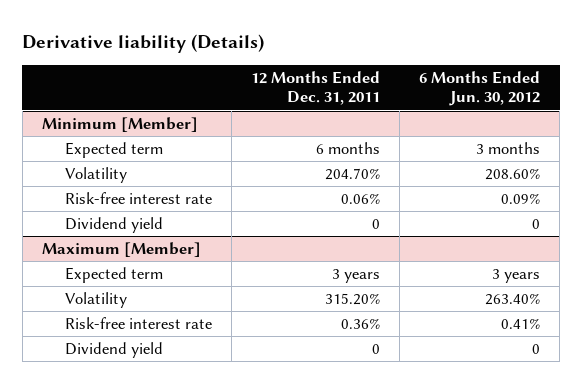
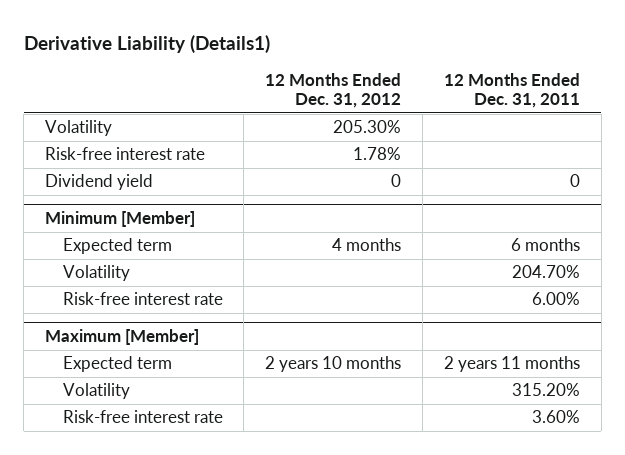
[22,34,265,54] Derivative liability (Details) -> [23,34,270,53] Derivative Liability (Details1)
[418,70,540,107] 6 Months Ended Jun. 30, 2012 -> none
none -> [265,72,402,109] 12 Months Ended Dec. 31, 2012
none -> [45,120,113,137] Volatility
none -> [45,147,206,161] Risk-free interest rate
none -> [45,174,154,191] Dividend yield
[64,217,163,234] Dividend yield -> none
[340,193,380,205] 0.06% -> [531,292,580,306] 6.00%
[331,269,380,284] 3 years -> [443,356,580,373] 2 years 11 months
[64,342,163,359] Dividend yield -> none
[340,318,380,330] 0.36% -> [531,410,580,424] 3.60%

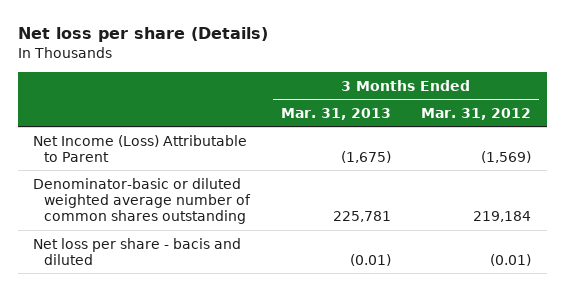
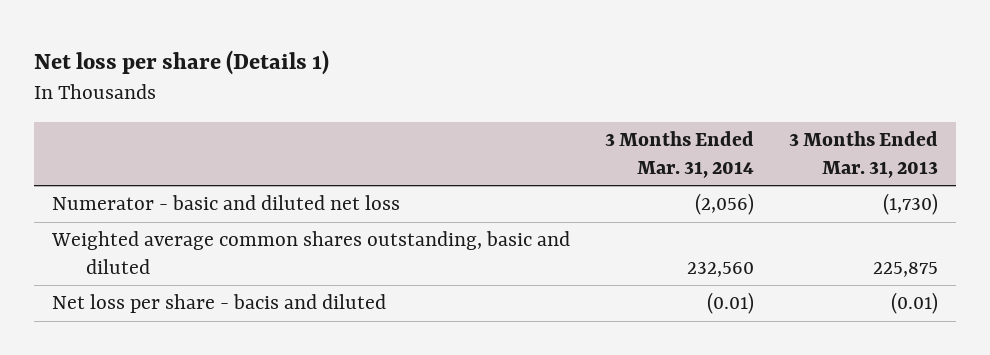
[17,27,268,43] Net loss per share (Details) -> [34,50,330,76] Net loss per share (Details 1)
[421,107,532,120] Mar. 31, 2012 -> none
none -> [604,131,754,178] 3 Months Ended Mar. 31, 2014
[32,134,247,162] Net Income (Loss) Attributable to Parent -> [51,195,400,211] Numerator - basic and diluted net loss
[340,150,391,163] (1,675) -> [883,193,939,216] (1,730)
[32,177,252,225] Denominator-basic or diluted weighted average number of common shares outstanding -> [50,231,570,274] Weighted average common shares outstanding, basic and diluted
[332,211,391,223] 225,781 -> [873,261,939,277] 225,875

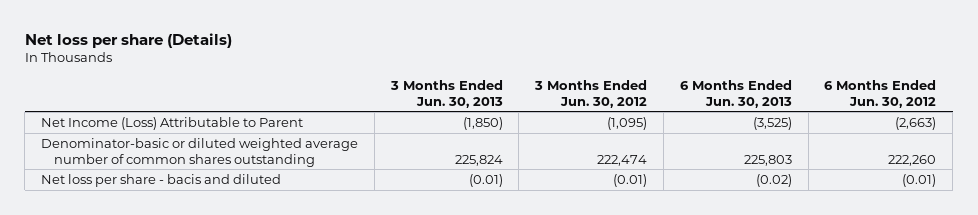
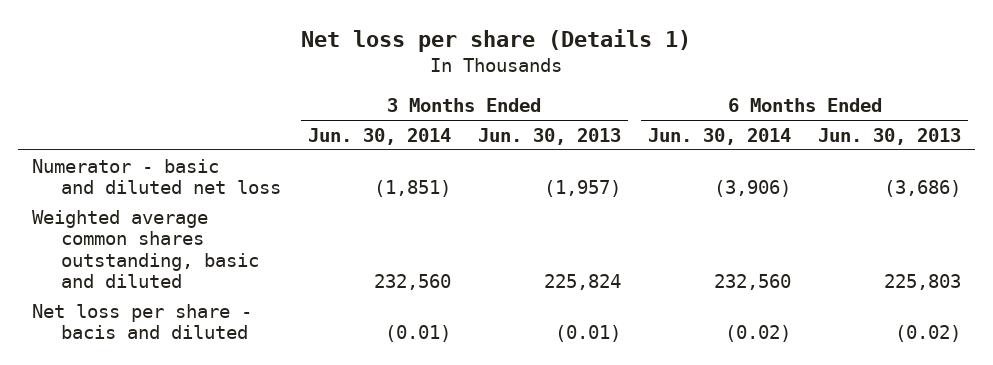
[24,32,232,48] Net loss per share (Details) -> [301,28,692,52] Net loss per share (Details 1)
[534,79,648,108] 3 Months Ended Jun. 30, 2012 -> none
[824,79,937,108] 6 Months Ended Jun. 30, 2012 -> none
none -> [307,127,451,145] Jun. 30, 2014
none -> [648,127,792,145] Jun. 30, 2014
[41,116,304,130] Net Income (Loss) Attributable to Parent -> [31,158,281,195] Numerator - basic and diluted net loss
[462,116,503,130] (1,850) -> [543,180,621,198] (1,957)
[752,116,792,130] (3,525) -> [884,180,962,198] (3,686)
[41,137,359,167] Denominator-basic or diluted weighted average number of common shares outstanding -> [31,209,259,289] Weighted average common shares outstanding, basic and diluted

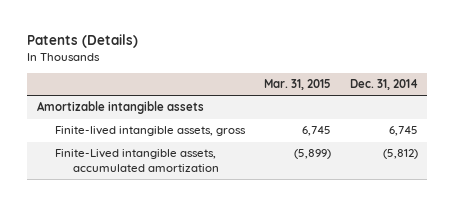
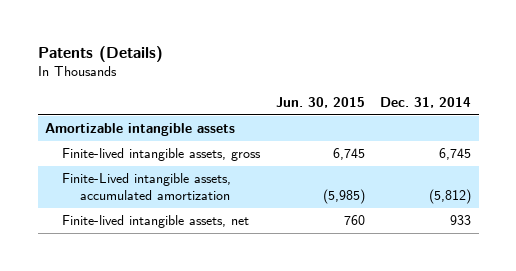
[263,79,331,91] Mar. 31, 2015 -> none
none -> [275,96,365,108] Jun. 30, 2015
none -> [62,215,250,229] Finite-lived intangible assets, net

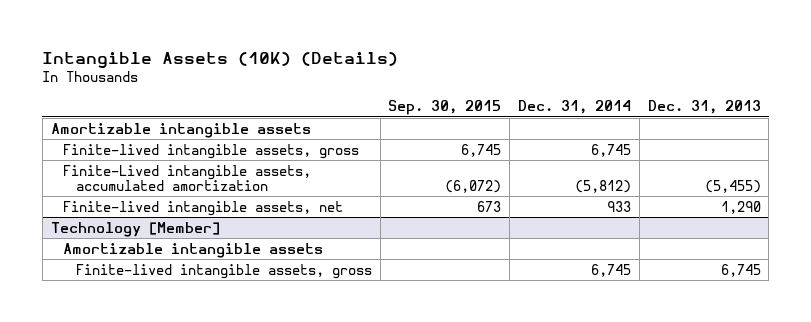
[37,46,163,63] Patents (Details) -> [42,51,399,68] Intangible Assets (10K) (Details)
[275,96,365,108] Jun. 30, 2015 -> none
none -> [388,100,502,116] Sep. 30, 2015
none -> [647,100,761,115] Dec. 31, 2013
none -> [50,221,220,237] Technology [Member]
none -> [63,242,324,258] Amortizable intangible assets
none -> [75,263,372,279] Finite-lived intangible assets, gross

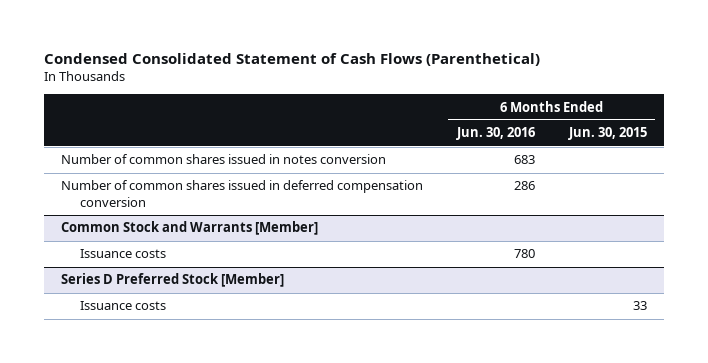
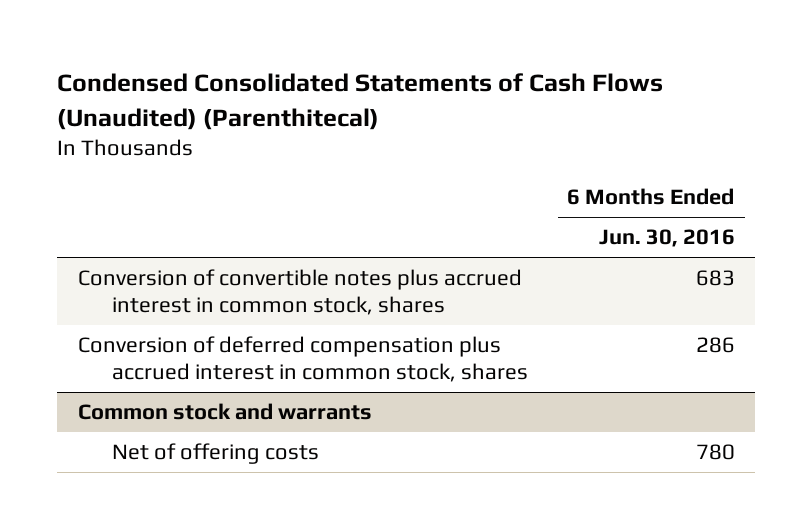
[43,52,540,66] Condensed Consolidated Statement of Cash Flows (Parenthetical) -> [57,73,664,130] Condensed Consolidated Statements of Cash Flows (Unaudited) (Parenthitecal)
[567,127,647,141] Jun. 30, 2015 -> none
[60,273,284,288] Series D Preferred Stock [Member] -> none
[79,301,166,311] Issuance costs -> none
[60,154,386,165] Number of common shares issued in notes conversion -> [77,269,522,316] Conversion of convertible notes plus accrued interest in common stock, shares
[60,180,423,208] Number of common shares issued in deferred compensation conversion -> [77,336,528,383] Conversion of deferred compensation plus accrued interest in common stock, shares
[60,221,318,236] Common Stock and Warrants [Member] -> [77,403,372,421] Common stock and warrants
[79,249,166,259] Issuance costs -> [111,443,319,465] Net of offering costs

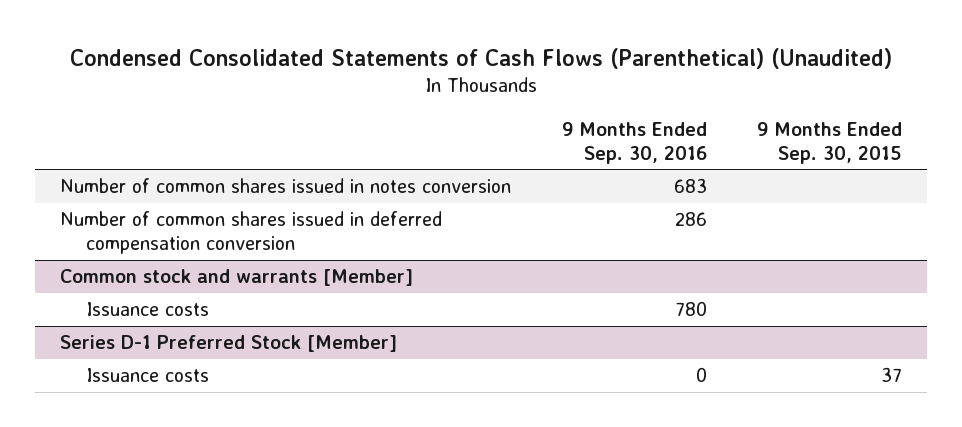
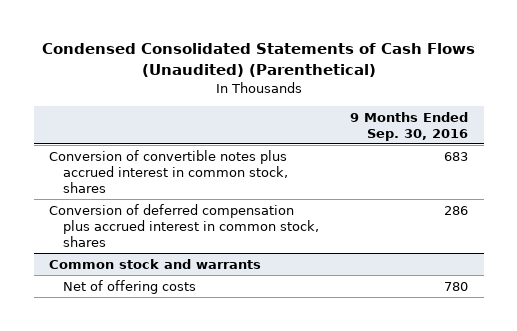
[70,47,893,69] Condensed Consolidated Statements of Cash Flows (Parenthetical) (Unaudited) -> [41,43,475,77] Condensed Consolidated Statements of Cash Flows (Unaudited) (Parenthetical)
[756,121,902,164] 9 Months Ended Sep. 30, 2015 -> none
[60,335,398,353] Series D-1 Preferred Stock [Member] -> none
[85,368,209,383] Issuance costs -> none
[60,178,512,194] Number of common shares issued in notes conversion -> [49,149,288,193] Conversion of convertible notes plus accrued interest in common stock, shares
[60,211,443,255] Number of common shares issued in deferred compensation conversion -> [49,203,319,247] Conversion of deferred compensation plus accrued interest in common stock, shares
[60,269,414,287] Common stock and warrants [Member] -> [49,258,262,269] Common stock and warrants
[85,302,209,317] Issuance costs -> [62,279,196,294] Net of offering costs

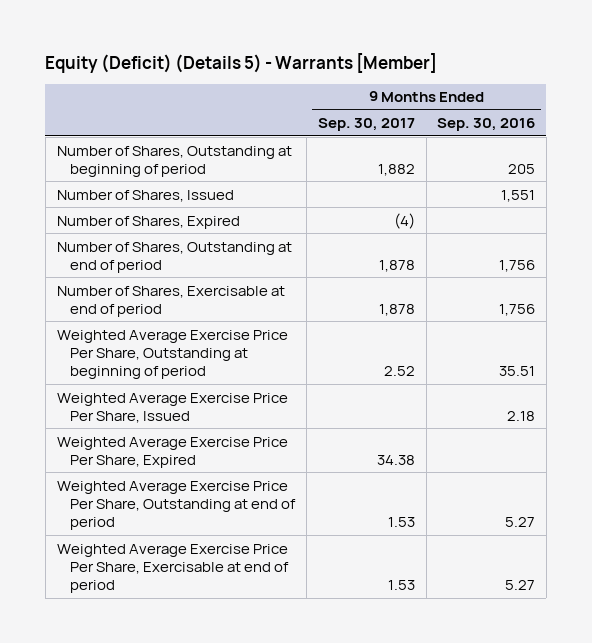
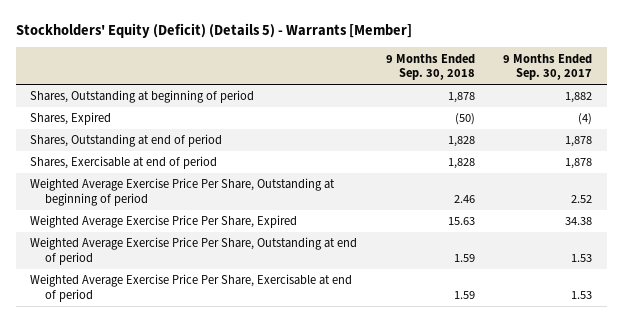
[45,52,438,73] Equity (Deficit) (Details 5) - Warrants [Member] -> [15,22,412,38] Stockholders' Equity (Deficit) (Details 5) - Warrants [Member]
[437,118,536,132] Sep. 30, 2016 -> none
none -> [385,53,475,81] 9 Months Ended Sep. 30, 2018
[56,189,234,202] Number of Shares, Issued -> none
[56,145,292,177] Number of Shares, Outstanding at beginning of period -> [29,90,254,104] Shares, Outstanding at beginning of period
[56,215,240,229] Number of Shares, Expired -> [29,112,111,126] Shares, Expired
[56,241,292,273] Number of Shares, Outstanding at end of period -> [29,134,222,148] Shares, Outstanding at end of period
[56,285,285,317] Number of Shares, Exercisable at end of period -> [29,156,217,170] Shares, Exercisable at end of period
[56,392,288,423] Weighted Average Exercise Price Per Share, Issued -> none

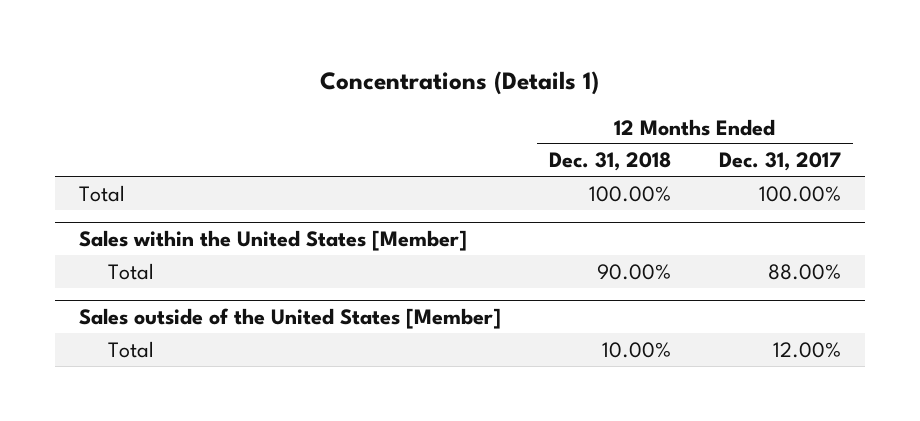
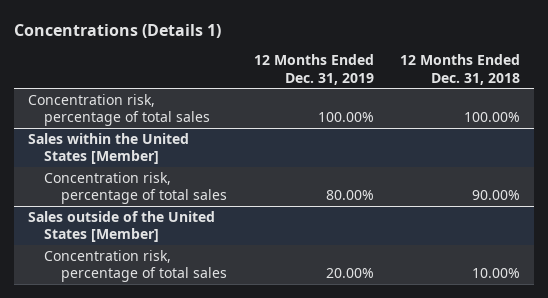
[718,152,841,172] Dec. 31, 2017 -> none
none -> [253,54,374,85] 12 Months Ended Dec. 31, 2019
[79,184,126,202] Total -> [27,93,211,127] Concentration risk, percentage of total sales
[108,262,155,280] Total -> [44,171,227,205] Concentration risk, percentage of total sales
[108,340,155,358] Total -> [44,249,227,283] Concentration risk, percentage of total sales

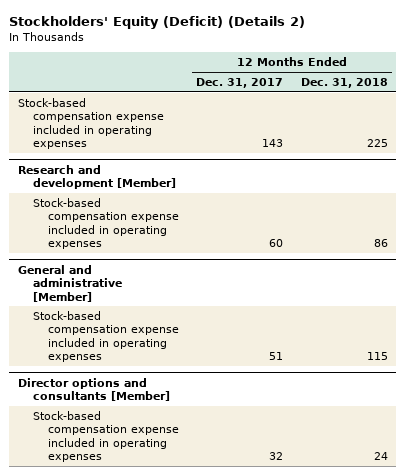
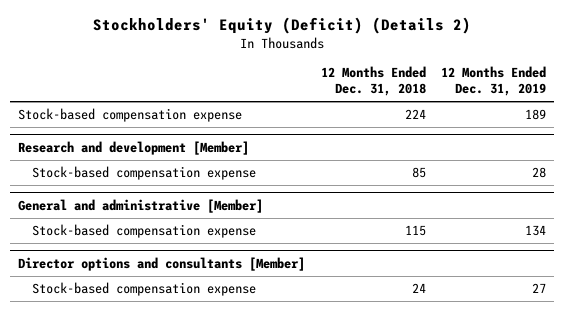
[196,78,284,89] Dec. 31, 2017 -> none
none -> [440,66,546,97] 12 Months Ended Dec. 31, 2019
[17,97,164,150] Stock-based compensation expense included in operating expenses -> [18,107,243,122] Stock-based compensation expense
[366,139,388,148] 225 -> [404,108,426,119] 224
[32,197,179,250] Stock-based compensation expense included in operating expenses -> [31,165,256,180] Stock-based compensation expense
[373,239,388,248] 86 -> [411,166,426,178] 85
[32,310,179,363] Stock-based compensation expense included in operating expenses -> [31,223,256,238] Stock-based compensation expense
[32,410,179,463] Stock-based compensation expense included in operating expenses -> [31,281,256,296] Stock-based compensation expense

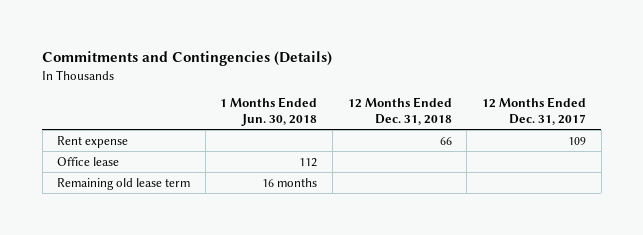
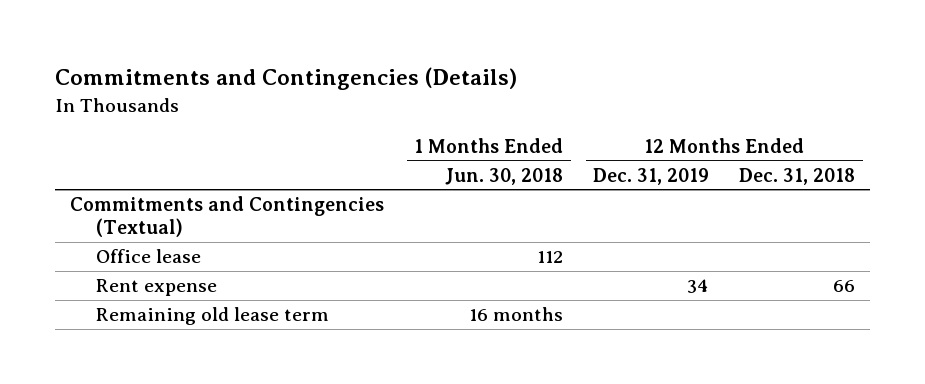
[481,97,586,125] 12 Months Ended Dec. 31, 2017 -> none
none -> [593,167,710,185] Dec. 31, 2019
none -> [70,196,385,237] Commitments and Contingencies (Textual)
[57,135,129,148] Rent expense -> [95,279,217,297] Rent expense

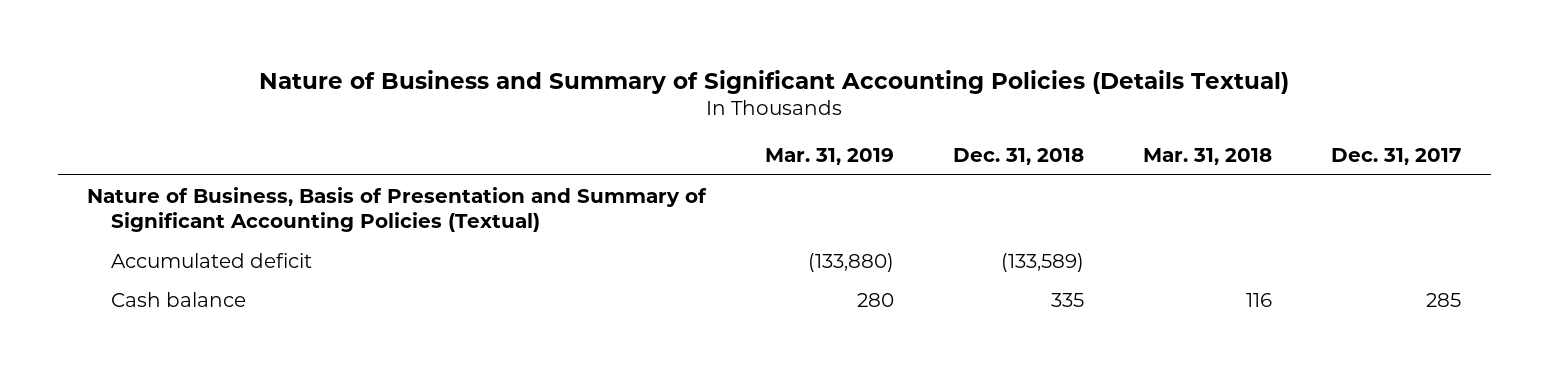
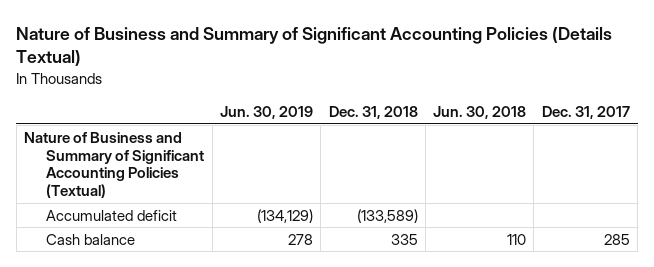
[765,147,895,165] Mar. 31, 2019 -> none
[1143,147,1273,165] Mar. 31, 2018 -> none
none -> [219,105,313,119] Jun. 30, 2019
none -> [433,105,527,119] Jun. 30, 2018
[87,186,708,232] Nature of Business, Basis of Presentation and Summary of Significant Accounting Policies (Textual) -> [23,131,205,199] Nature of Business and Summary of Significant Accounting Policies (Textual)

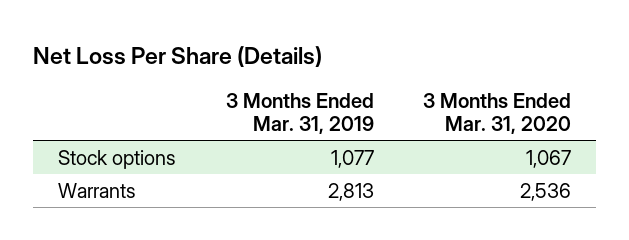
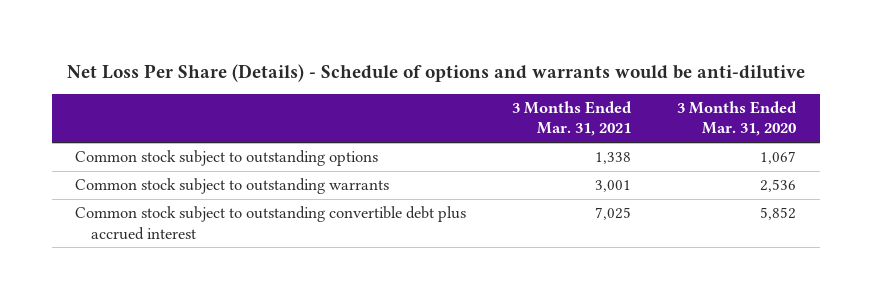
[33,45,323,67] Net Loss Per Share (Details) -> [66,63,805,82] Net Loss Per Share (Details) - Schedule of options and warrants would be anti-dilutive
[225,92,374,134] 3 Months Ended Mar. 31, 2019 -> none
none -> [512,101,633,137] 3 Months Ended Mar. 31, 2021
[58,149,177,169] Stock options -> [75,150,379,167] Common stock subject to outstanding options
[58,182,137,198] Warrants -> [75,178,390,195] Common stock subject to outstanding warrants
none -> [75,206,467,240] Common stock subject to outstanding convertible debt plus accrued interest

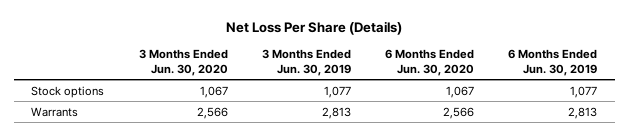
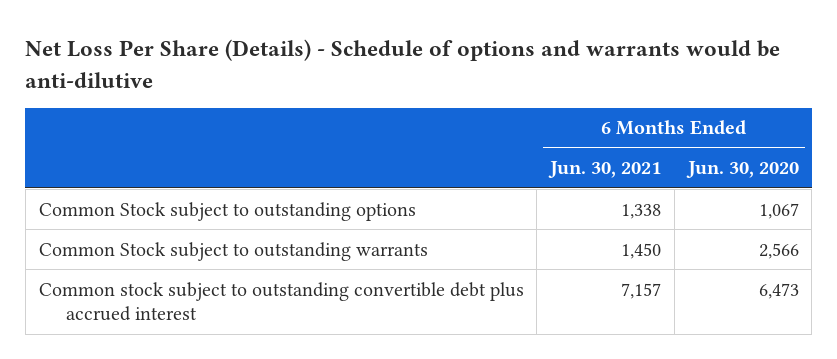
[226,21,403,36] Net Loss Per Share (Details) -> [25,39,781,88] Net Loss Per Share (Details) - Schedule of options and warrants would be anti-dilutive
[138,49,228,76] 3 Months Ended Jun. 30, 2020 -> none
[261,49,351,76] 3 Months Ended Jun. 30, 2019 -> none
[508,49,598,76] 6 Months Ended Jun. 30, 2019 -> none
none -> [548,161,662,179] Jun. 30, 2021
[31,85,105,98] Stock options -> [38,201,416,221] Common Stock subject to outstanding options
[31,106,79,117] Warrants -> [38,241,428,261] Common Stock subject to outstanding warrants
none -> [38,281,524,322] Common stock subject to outstanding convertible debt plus accrued interest

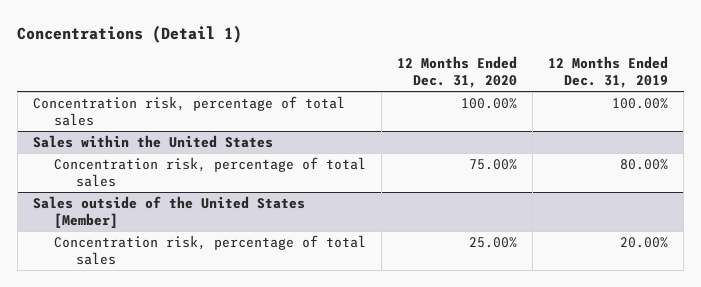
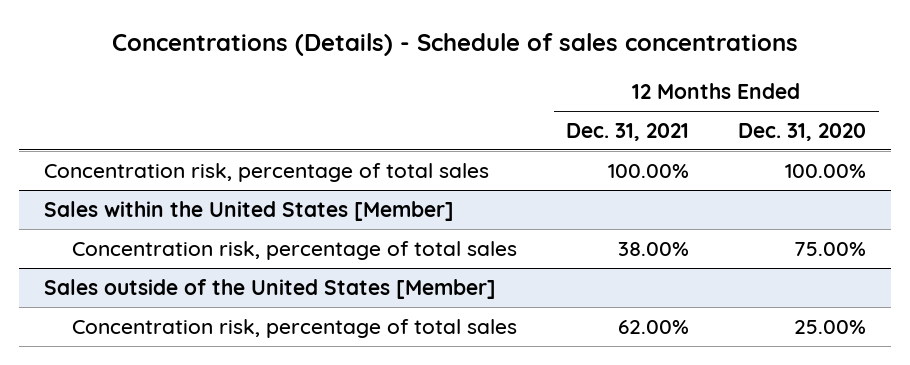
[17,24,243,43] Concentrations (Detail 1) -> [112,33,799,57] Concentrations (Details) - Schedule of sales concentrations
[548,56,669,89] 12 Months Ended Dec. 31, 2019 -> none
none -> [566,122,690,141] Dec. 31, 2021
[32,134,273,148] Sales within the United States -> [43,200,454,221] Sales within the United States [Member]

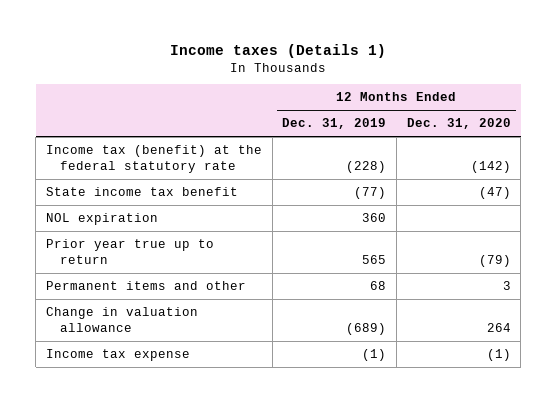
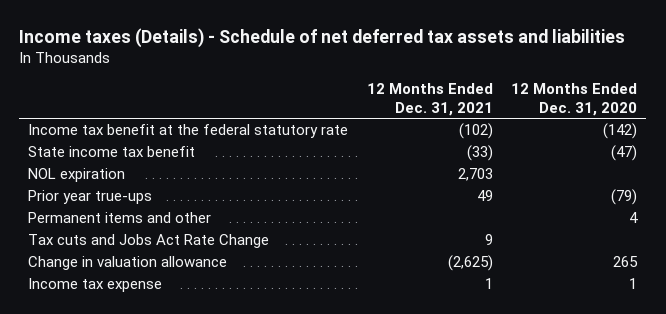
[170,44,387,59] Income taxes (Details 1) -> [19,27,626,48] Income taxes (Details) - Schedule of net deferred tax assets and liabilities
[282,118,387,130] Dec. 31, 2019 -> none
none -> [366,83,493,116] 12 Months Ended Dec. 31, 2021
[45,145,262,173] Income tax (benefit) at the federal statutory rate -> [28,124,349,139] Income tax benefit at the federal statutory rate
[45,239,214,264] Prior year true up to return -> [28,190,153,205] Prior year true-ups
[502,281,511,291] 3 -> [629,212,639,224] 4
none -> [28,234,270,249] Tax cuts and Jobs Act Rate Change
[486,322,511,332] 264 -> [613,256,639,268] 265
[486,349,511,362] (1) -> [629,278,638,290] 1

